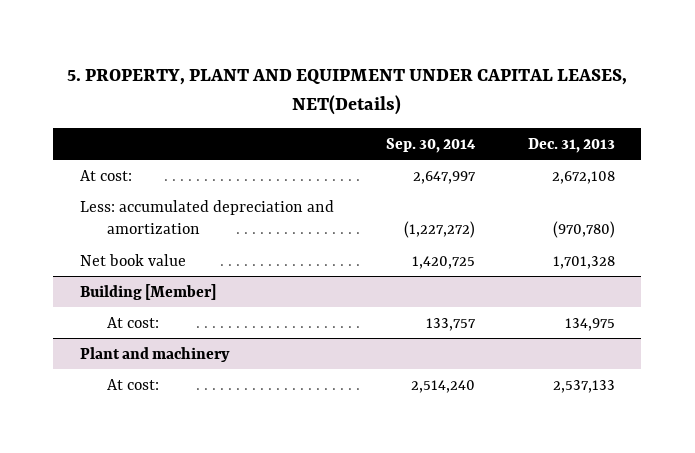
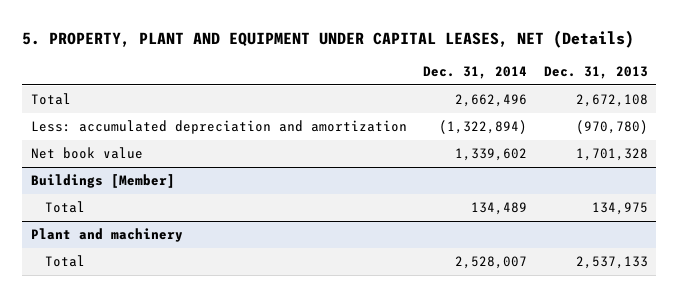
[67,69,628,115] 5. PROPERTY, PLANT AND EQUIPMENT UNDER CAPITAL LEASES, NET(Details) -> [22,29,635,48] 5. PROPERTY, PLANT AND EQUIPMENT UNDER CAPITAL LEASES, NET (Details)
[386,137,477,153] Sep. 30, 2014 -> none
none -> [423,65,528,79] Dec. 31, 2014
[79,169,132,181] At cost: -> [30,93,71,106] Total
[79,283,216,300] Building [Member] -> [30,174,175,189] Buildings [Member]
[106,316,159,328] At cost: -> [44,201,85,214] Total
[106,378,159,390] At cost: -> [44,255,85,268] Total

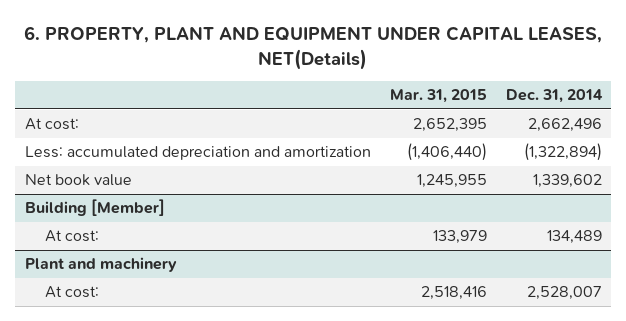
[22,29,635,48] 5. PROPERTY, PLANT AND EQUIPMENT UNDER CAPITAL LEASES, NET (Details) -> [24,26,603,70] 6. PROPERTY, PLANT AND EQUIPMENT UNDER CAPITAL LEASES, NET(Details)
[543,65,648,79] Dec. 31, 2013 -> none
none -> [389,89,487,104] Mar. 31, 2015
[30,93,71,106] Total -> [24,118,79,131] At cost:
[30,174,175,189] Buildings [Member] -> [24,199,165,217] Building [Member]
[44,201,85,214] Total -> [44,230,99,243] At cost:
[44,255,85,268] Total -> [44,286,99,299] At cost:

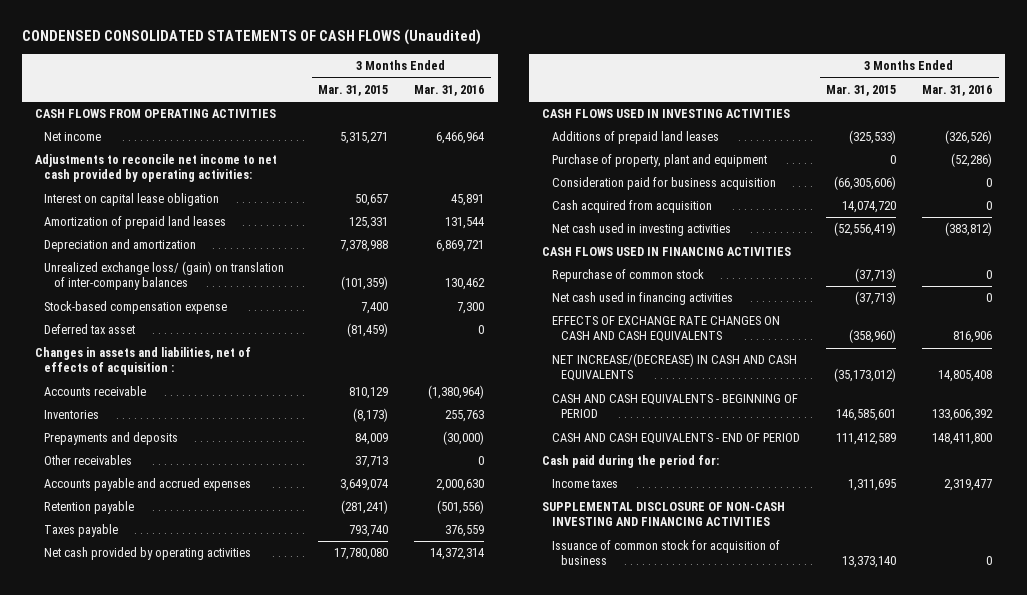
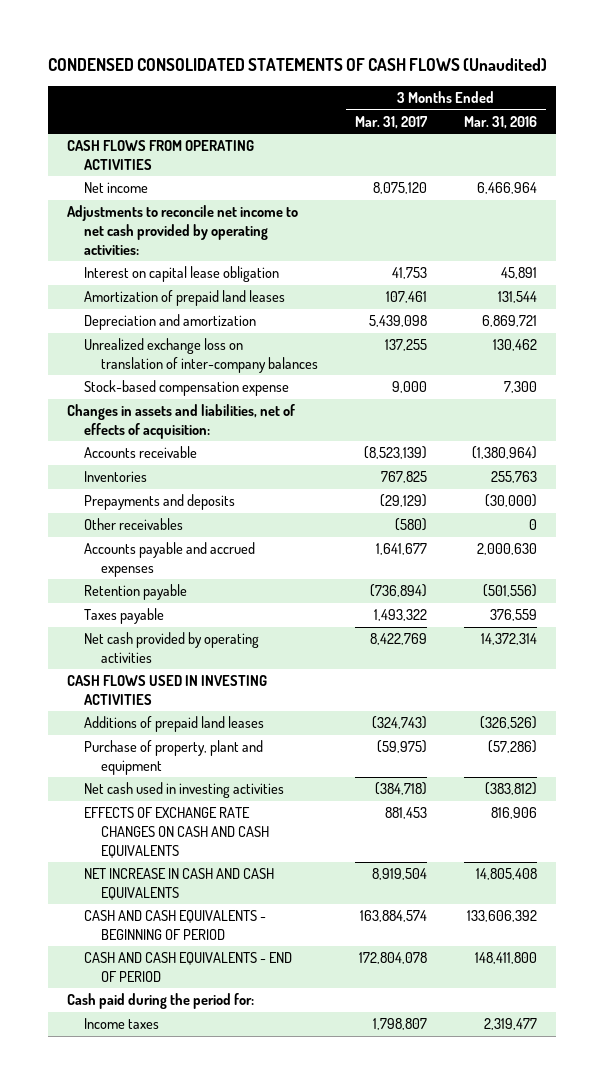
[318,84,389,96] Mar. 31, 2015 -> none
none -> [355,115,429,129] Mar. 31, 2017
[44,261,285,291] Unrealized exchange loss/ (gain) on translation of inter-company balances -> [84,338,319,373] Unrealized exchange loss on translation of inter-company balances
[44,324,136,335] Deferred tax asset -> none
[34,347,251,376] Changes in assets and liabilities, net of effects of acquisition : -> [66,404,295,439] Changes in assets and liabilities, net of effects of acquisition:
[551,177,776,191] Consideration paid for business acquisition -> none
[551,200,712,214] Cash acquired from acquisition -> none
[951,153,993,168] (52,286) -> [488,740,538,754] (57,286)
[542,247,792,257] CASH FLOWS USED IN FINANCING ACTIVITIES -> none
[551,269,704,283] Repurchase of common stock -> none
[551,292,733,306] Net cash used in financing activities -> none
[551,353,797,382] NET INCREASE/(DECREASE) IN CASH AND CASH EQUIVALENTS -> [84,868,275,900] NET INCREASE IN CASH AND CASH EQUIVALENTS
[542,502,786,527] SUPPLEMENTAL DISCLOSURE OF NON-CASH INVESTING AND FINANCING ACTIVITIES -> none
[551,540,780,566] Issuance of common stock for acquisition of business -> none

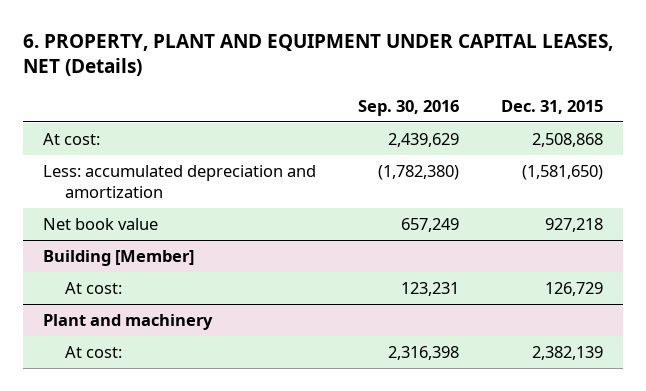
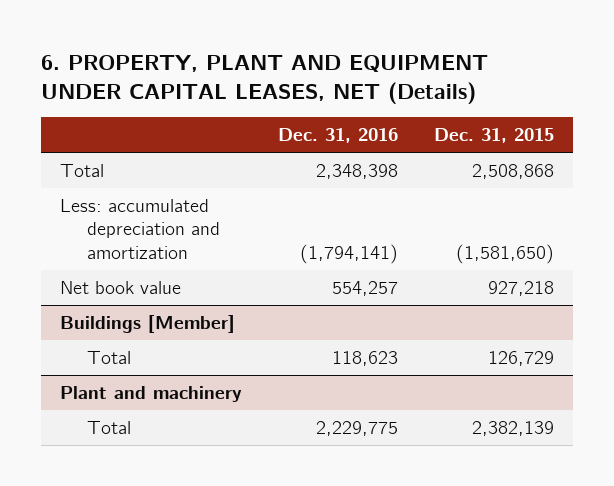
[358,99,460,116] Sep. 30, 2016 -> none
none -> [278,128,399,144] Dec. 31, 2016
[43,132,101,145] At cost: -> [59,163,104,177] Total
[43,249,195,266] Building [Member] -> [59,314,235,333] Buildings [Member]
[64,281,122,294] At cost: -> [86,350,131,364] Total
[64,345,122,358] At cost: -> [86,420,131,434] Total

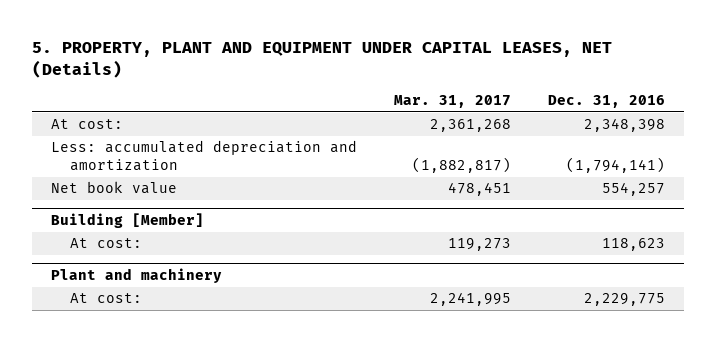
[41,55,489,104] 6. PROPERTY, PLANT AND EQUIPMENT UNDER CAPITAL LEASES, NET (Details) -> [31,42,612,78] 5. PROPERTY, PLANT AND EQUIPMENT UNDER CAPITAL LEASES, NET (Details)
[434,128,555,144] Dec. 31, 2015 -> none
none -> [393,94,511,108] Mar. 31, 2017
[59,163,104,177] Total -> [50,119,123,130] At cost:
[59,314,235,333] Buildings [Member] -> [50,213,204,229] Building [Member]
[86,350,131,364] Total -> [69,238,142,249] At cost:
[86,420,131,434] Total -> [69,293,142,304] At cost:

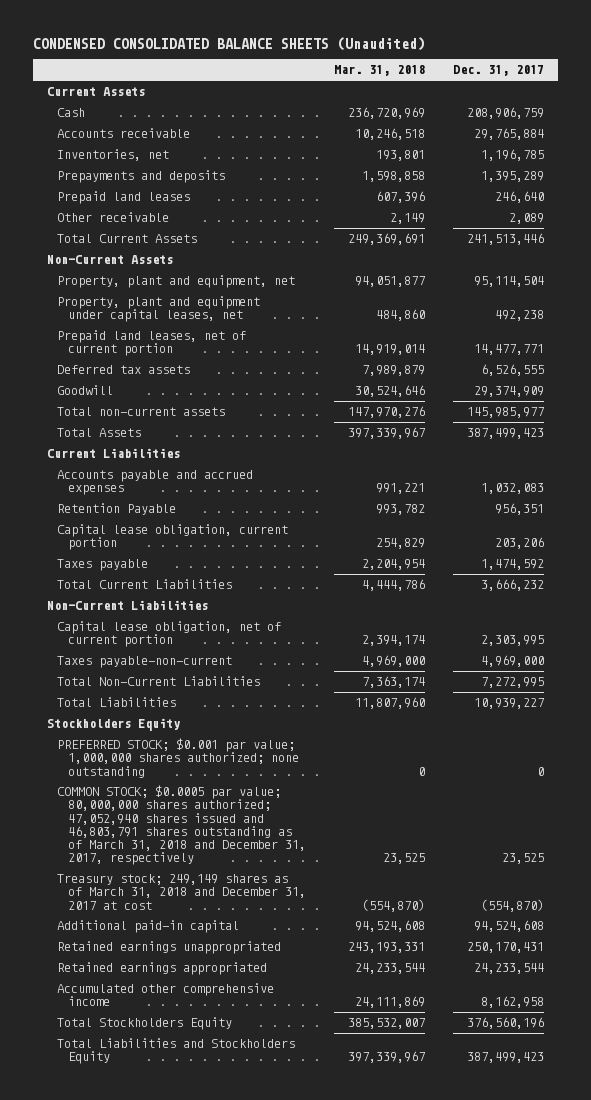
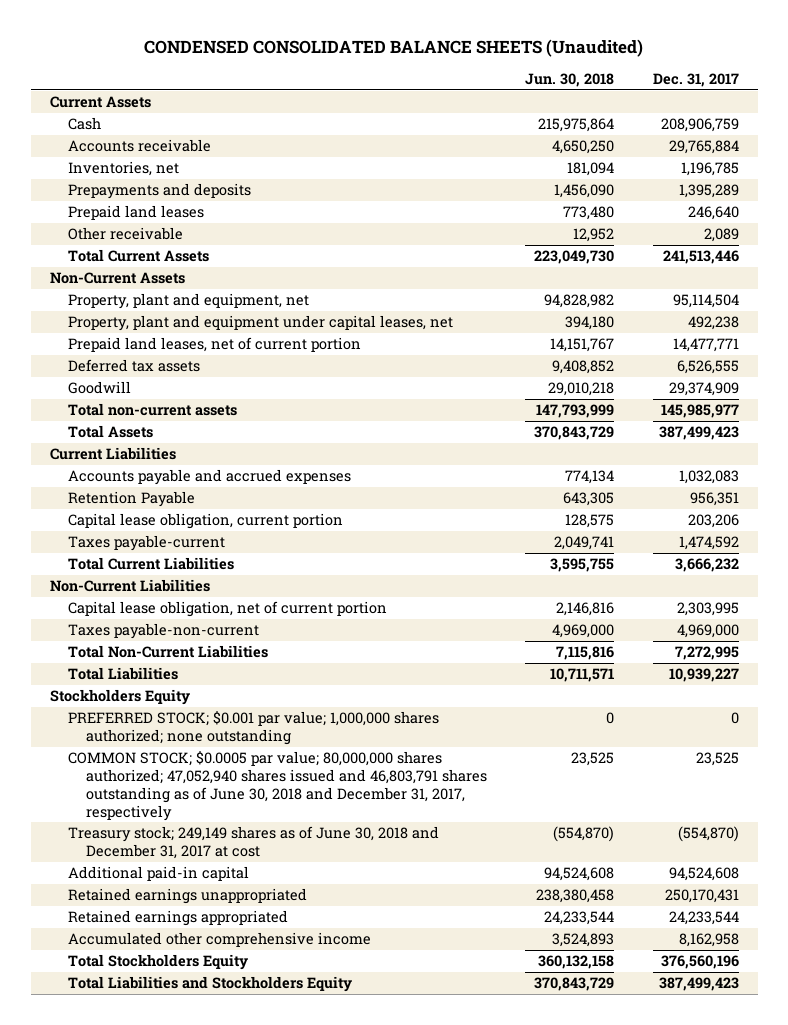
[334,65,426,77] Mar. 31, 2018 -> none
none -> [525,73,615,88] Jun. 30, 2018
[57,559,149,572] Taxes payable -> [67,535,225,552] Taxes payable-current
[57,785,306,865] COMMON STOCK; $0.0005 par value; 80,000,000 shares authorized; 47,052,940 shares issued and 46,803,791 shares outstanding as of March 31, 2018 and December 31, 2017, respectively -> [67,751,487,821] COMMON STOCK; $0.0005 par value; 80,000,000 shares authorized; 47,052,940 shares issued and 46,803,791 shares outstanding as of June 30, 2018 and December 31, 2017, respectively
[57,874,306,910] Treasury stock; 249,149 shares as of March 31, 2018 and December 31, 2017 at cost -> [67,826,439,860] Treasury stock; 249,149 shares as of June 30, 2018 and December 31, 2017 at cost

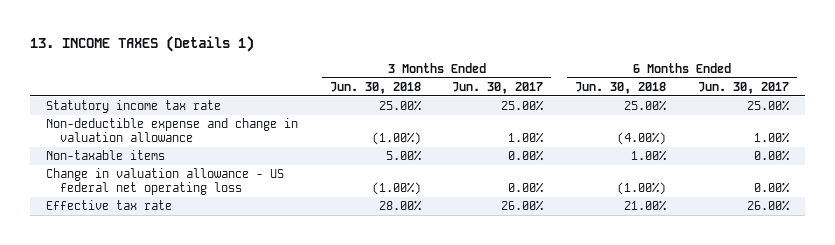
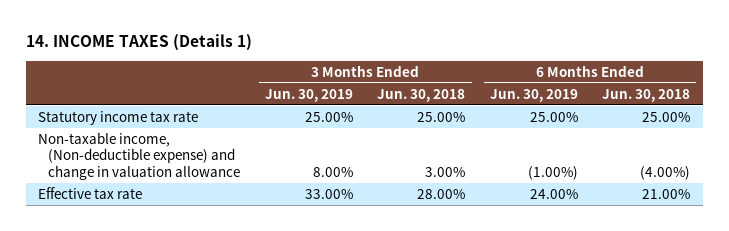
[29,36,254,53] 13. INCOME TAXES (Details 1) -> [26,34,253,52] 14. INCOME TAXES (Details 1)
[452,81,544,94] Jun. 30, 2017 -> none
[698,81,790,94] Jun. 30, 2017 -> none
none -> [264,88,353,102] Jun. 30, 2019
none -> [489,88,578,102] Jun. 30, 2019
[45,118,298,143] Non-deductible expense and change in valuation allowance -> none
[45,150,165,161] Non-taxable items -> none
[45,168,284,196] Change in valuation allowance - US federal net operating loss -> [38,131,241,180] Non-taxable income, (Non-deductible expense) and change in valuation allowance
[371,182,421,196] (1.00%) -> [425,166,466,177] 3.00%
[617,182,667,196] (1.00%) -> [640,165,691,180] (4.00%)

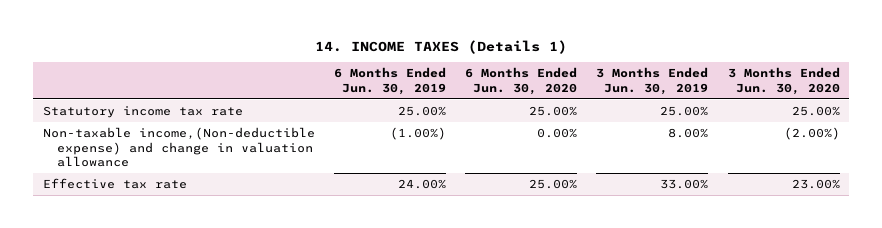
[377,88,466,102] Jun. 30, 2018 -> none
[602,88,691,102] Jun. 30, 2018 -> none
none -> [465,67,578,95] 6 Months Ended Jun. 30, 2020
none -> [727,67,840,95] 3 Months Ended Jun. 30, 2020
[38,131,241,180] Non-taxable income, (Non-deductible expense) and change in valuation allowance -> [42,126,315,168] Non-taxable income,(Non-deductible expense) and change in valuation allowance

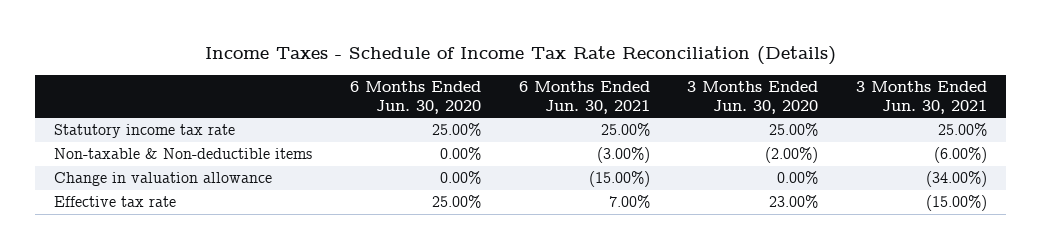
[315,39,568,54] 14. INCOME TAXES (Details 1) -> [204,45,836,65] Income Taxes - Schedule of Income Tax Rate Reconciliation (Details)
[333,67,446,95] 6 Months Ended Jun. 30, 2019 -> none
[596,67,709,95] 3 Months Ended Jun. 30, 2019 -> none
none -> [518,81,650,114] 6 Months Ended Jun. 30, 2021
none -> [856,81,988,114] 3 Months Ended Jun. 30, 2021
none -> [53,148,312,160] Non-taxable & Non-deductible items
[42,126,315,168] Non-taxable income,(Non-deductible expense) and change in valuation allowance -> [53,172,272,187] Change in valuation allowance
[783,126,840,140] (2.00%) -> [777,171,819,185] 0.00%

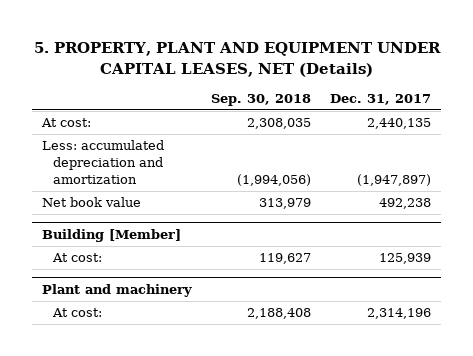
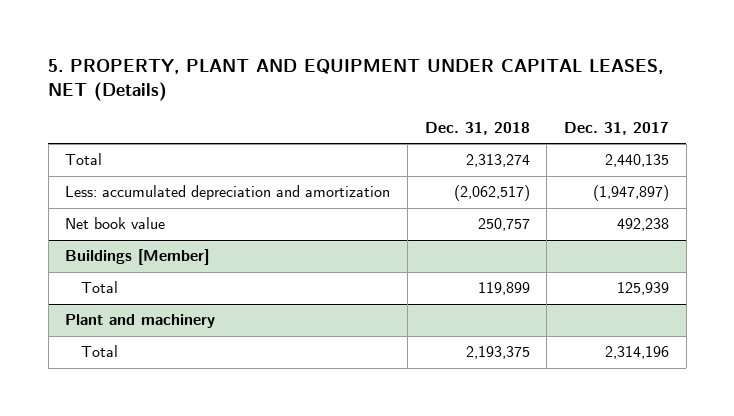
[211,94,312,107] Sep. 30, 2018 -> none
none -> [424,121,530,135] Dec. 31, 2018
[41,118,92,128] At cost: -> [65,153,103,166] Total
[42,228,182,242] Building [Member] -> [65,249,210,266] Buildings [Member]
[51,253,102,263] At cost: -> [80,281,118,294] Total
[51,308,102,318] At cost: -> [80,345,118,358] Total

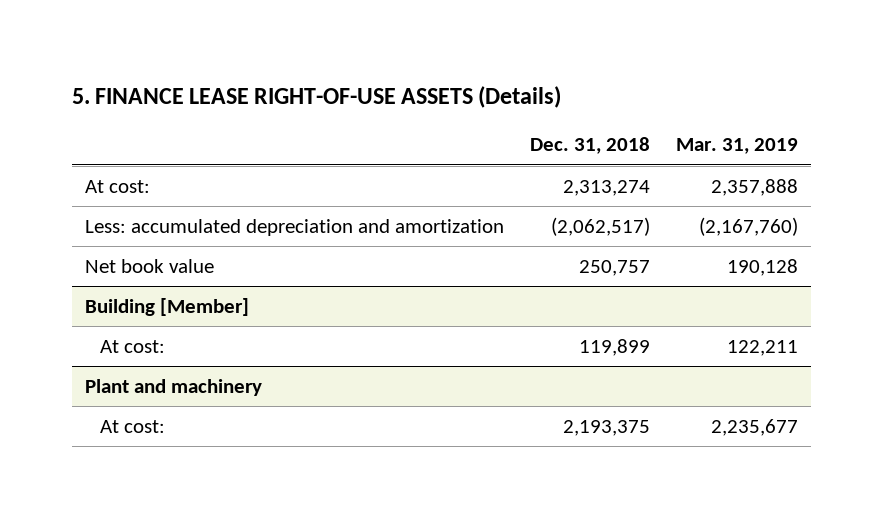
[48,59,664,101] 5. PROPERTY, PLANT AND EQUIPMENT UNDER CAPITAL LEASES, NET (Details) -> [71,85,561,108] 5. FINANCE LEASE RIGHT-OF-USE ASSETS (Details)
[564,121,670,135] Dec. 31, 2017 -> none
none -> [675,138,798,155] Mar. 31, 2019
[65,153,103,166] Total -> [84,179,150,193] At cost:
[65,249,210,266] Buildings [Member] -> [84,297,249,316] Building [Member]
[80,281,118,294] Total -> [99,339,165,353] At cost:
[80,345,118,358] Total -> [99,419,165,433] At cost:

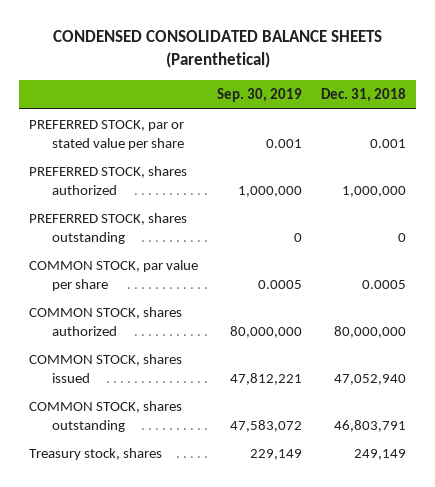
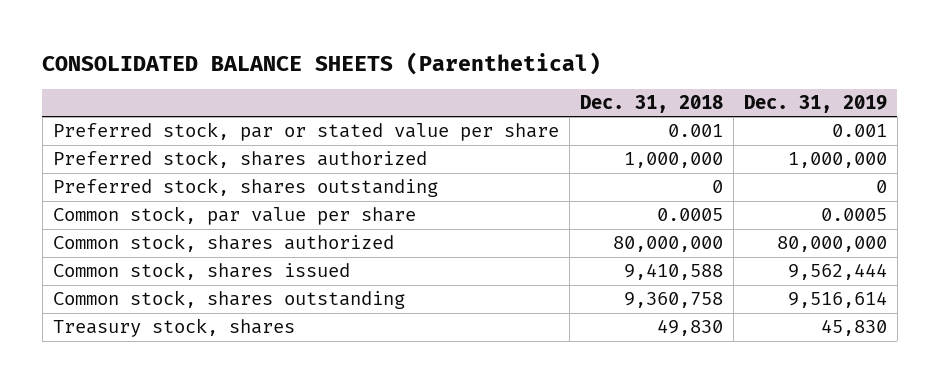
[52,30,382,69] CONDENSED CONSOLIDATED BALANCE SHEETS (Parenthetical) -> [42,51,602,75] CONSOLIDATED BALANCE SHEETS (Parenthetical)
[217,88,303,103] Sep. 30, 2019 -> none
none -> [743,94,887,113] Dec. 31, 2019
[29,120,185,150] PREFERRED STOCK, par or stated value per share -> [52,122,559,142] Preferred stock, par or stated value per share
[29,166,188,195] PREFERRED STOCK, shares authorized -> [52,150,427,169] Preferred stock, shares authorized
[29,213,188,244] PREFERRED STOCK, shares outstanding -> [52,178,438,198] Preferred stock, shares outstanding
[29,260,199,291] COMMON STOCK, par value per share -> [52,206,416,226] Common stock, par value per share
[29,307,183,336] COMMON STOCK, shares authorized -> [52,234,394,253] Common stock, shares authorized
[29,354,183,383] COMMON STOCK, shares issued -> [52,262,350,281] Common stock, shares issued
[334,373,407,385] 47,052,940 -> [623,263,723,281] 9,410,588
[29,401,183,432] COMMON STOCK, shares outstanding -> [52,290,405,310] Common stock, shares outstanding
[334,419,407,432] 46,803,791 -> [623,292,723,309] 9,360,758
[354,449,407,461] 249,149 -> [656,319,723,337] 49,830

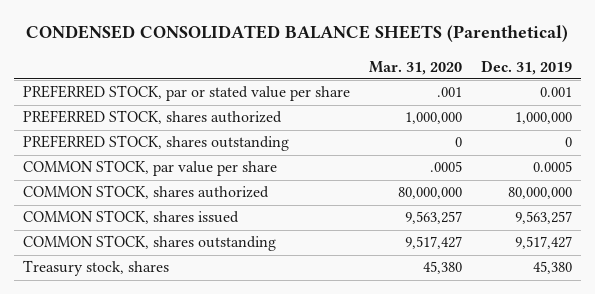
[42,51,602,75] CONSOLIDATED BALANCE SHEETS (Parenthetical) -> [26,25,569,43] CONDENSED CONSOLIDATED BALANCE SHEETS (Parenthetical)
[579,94,723,113] Dec. 31, 2018 -> none
none -> [368,60,462,75] Mar. 31, 2020
[52,122,559,142] Preferred stock, par or stated value per share -> [23,85,351,102] PREFERRED STOCK, par or stated value per share
[52,150,427,169] Preferred stock, shares authorized -> [23,110,283,125] PREFERRED STOCK, shares authorized
[52,178,438,198] Preferred stock, shares outstanding -> [23,135,290,152] PREFERRED STOCK, shares outstanding
[52,206,416,226] Common stock, par value per share -> [23,160,278,177] COMMON STOCK, par value per share
[52,234,394,253] Common stock, shares authorized -> [23,185,270,200] COMMON STOCK, shares authorized
[52,262,350,281] Common stock, shares issued -> [23,210,240,225] COMMON STOCK, shares issued
[787,263,887,281] 9,562,444 -> [514,211,572,225] 9,563,257
[52,290,405,310] Common stock, shares outstanding -> [23,235,277,252] COMMON STOCK, shares outstanding
[787,291,887,309] 9,516,614 -> [514,236,572,250] 9,517,427
[820,319,887,337] 45,830 -> [532,261,572,275] 45,380

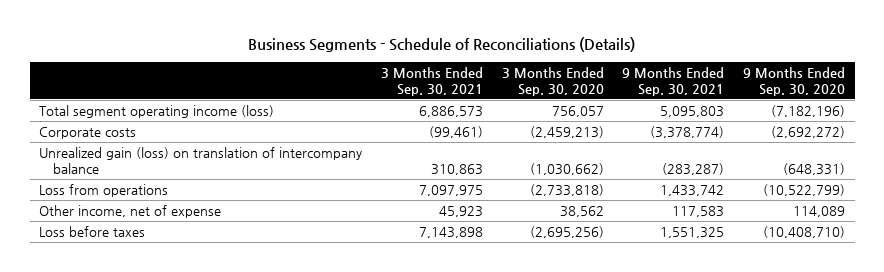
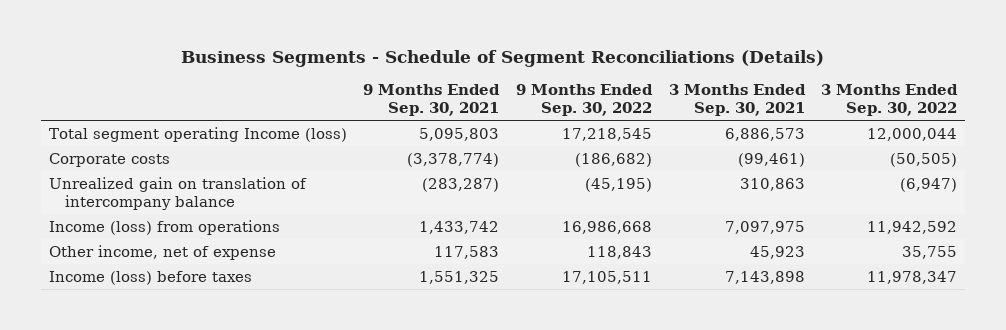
[248,37,636,53] Business Segments - Schedule of Reconciliations (Details) -> [180,49,824,67] Business Segments - Schedule of Segment Reconciliations (Details)
[501,66,604,96] 3 Months Ended Sep. 30, 2020 -> none
[743,66,846,96] 9 Months Ended Sep. 30, 2020 -> none
none -> [515,83,653,116] 9 Months Ended Sep. 30, 2022
none -> [821,83,959,116] 3 Months Ended Sep. 30, 2022
[39,104,275,118] Total segment operating income (loss) -> [48,126,347,142] Total segment operating Income (loss)
[39,146,363,174] Unrealized gain (loss) on translation of intercompany balance -> [48,176,307,210] Unrealized gain on translation of intercompany balance
[39,183,169,197] Loss from operations -> [48,219,280,235] Income (loss) from operations
[39,225,146,237] Loss before taxes -> [48,270,252,285] Income (loss) before taxes

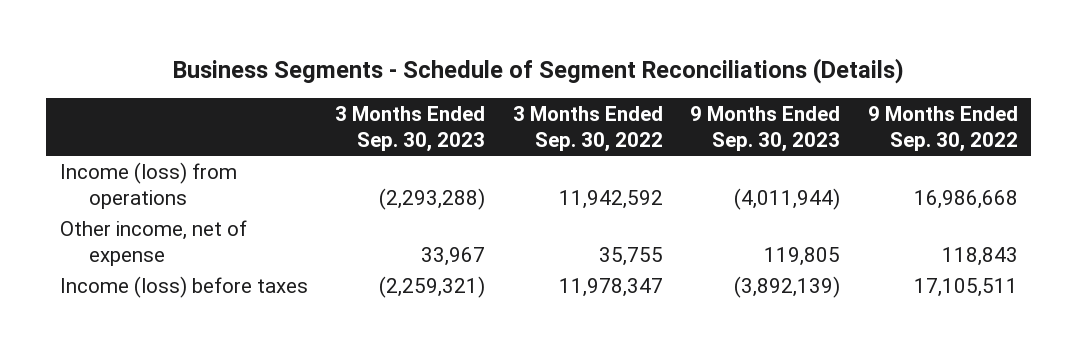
[363,83,501,116] 9 Months Ended Sep. 30, 2021 -> none
[668,83,806,116] 3 Months Ended Sep. 30, 2021 -> none
none -> [335,105,486,152] 3 Months Ended Sep. 30, 2023
none -> [690,105,841,152] 9 Months Ended Sep. 30, 2023
[48,126,347,142] Total segment operating Income (loss) -> none
[48,152,170,167] Corporate costs -> none
[48,176,307,210] Unrealized gain on translation of intercompany balance -> none

